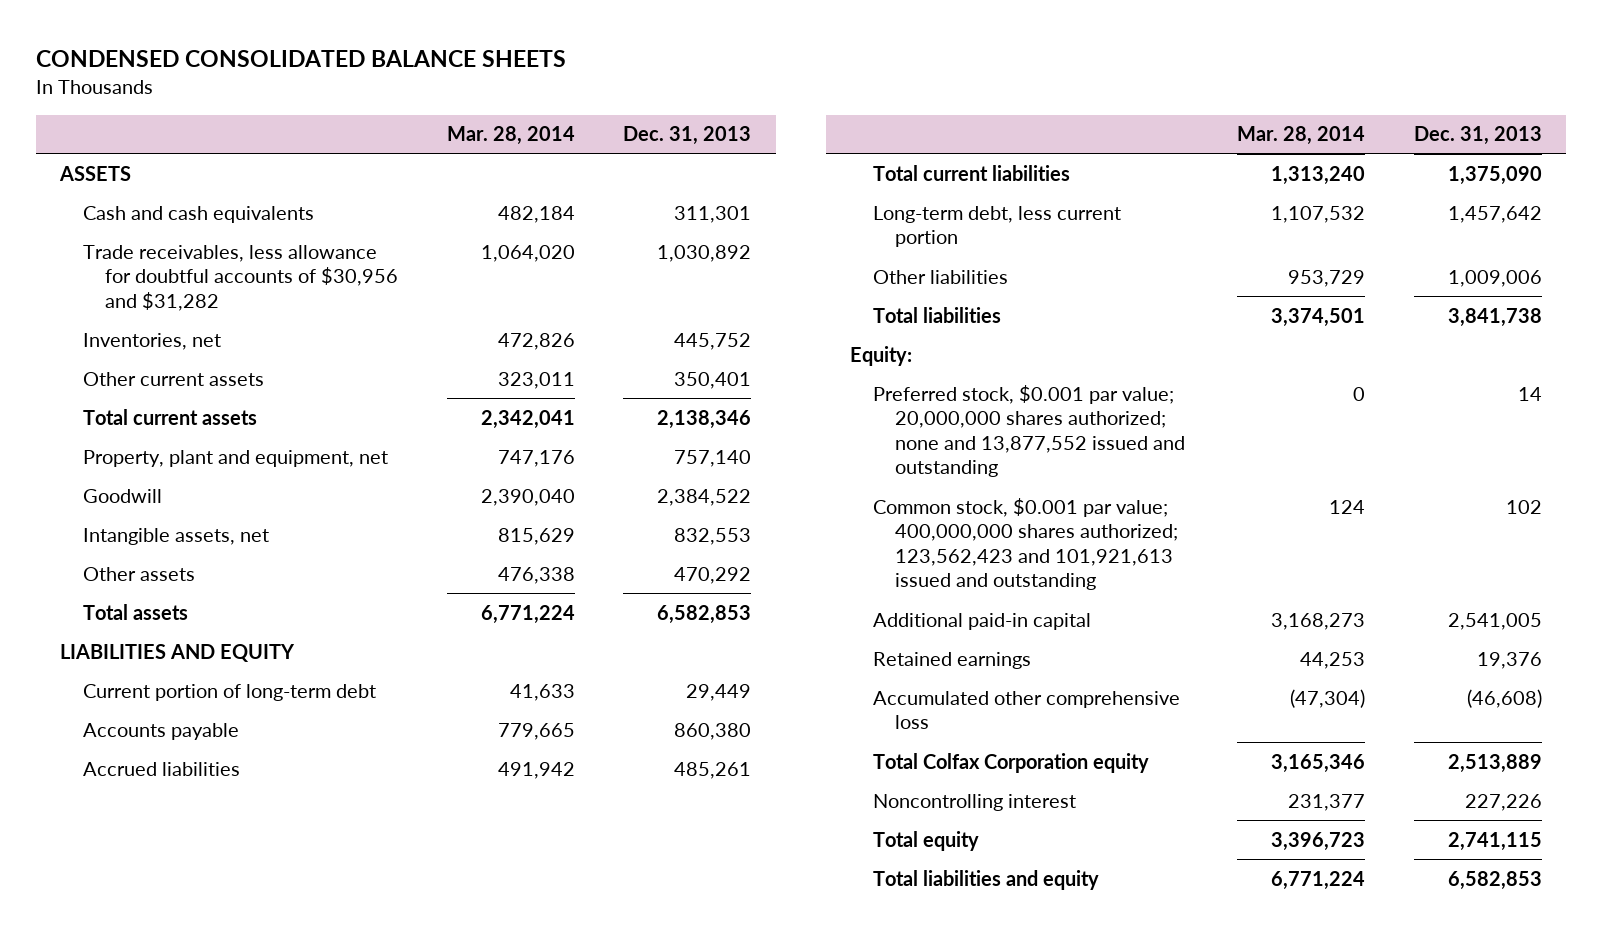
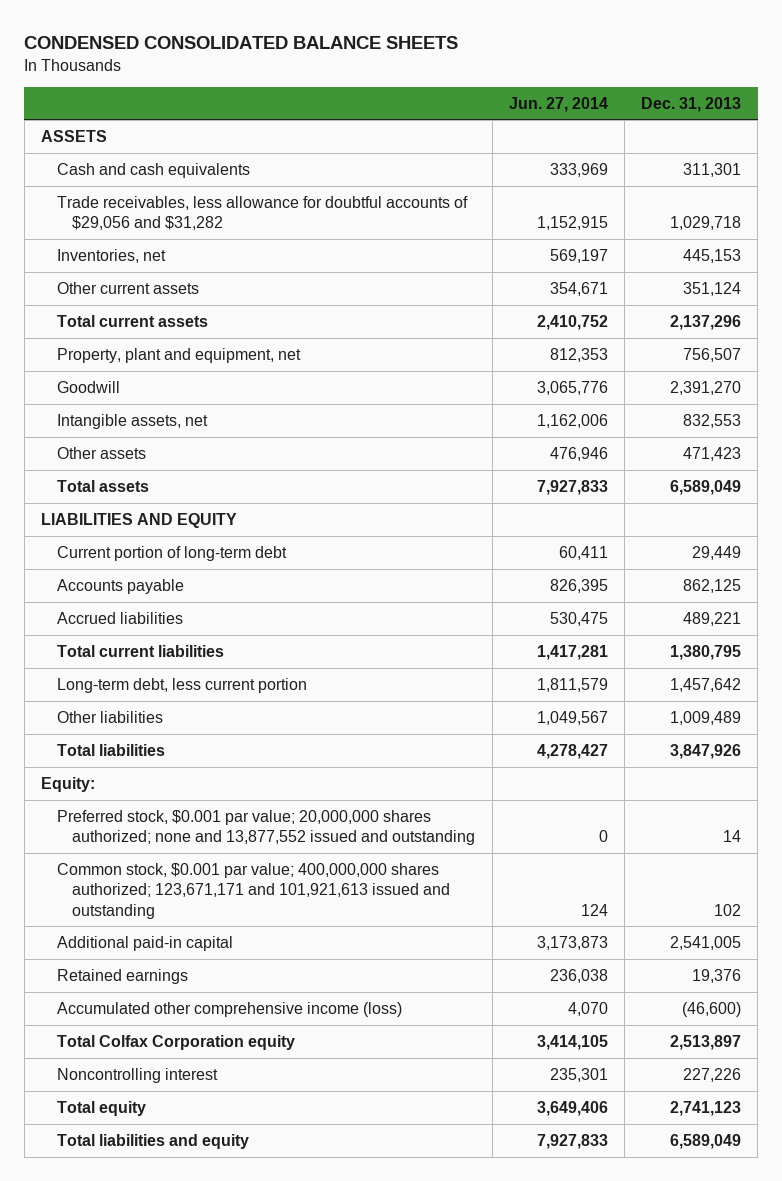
[446,126,575,146] Mar. 28, 2014 -> none
none -> [508,96,608,112] Jun. 27, 2014
[82,244,398,311] Trade receivables, less allowance for doubtful accounts of $30,956 and $31,282 -> [56,195,468,231] Trade receivables, less allowance for doubtful accounts of $29,056 and $31,282
[657,244,752,262] 1,030,892 -> [669,216,741,231] 1,029,718
[674,332,752,350] 445,752 -> [682,248,741,263] 445,153
[674,371,752,389] 350,401 -> [682,281,741,296] 351,124
[657,409,752,429] 2,138,346 -> [669,314,741,330] 2,137,296
[674,449,752,467] 757,140 -> [682,347,741,362] 756,507
[657,488,752,506] 2,384,522 -> [669,380,741,395] 2,391,270
[674,566,752,584] 470,292 -> [682,446,741,461] 471,423
[657,604,752,624] 6,582,853 -> [669,479,741,495] 6,589,049
[674,722,752,740] 860,380 -> [682,578,741,593] 862,125
[674,761,752,779] 485,261 -> [682,611,741,626] 489,221
[1447,165,1542,185] 1,375,090 -> [669,644,741,660] 1,380,795
[1447,269,1542,287] 1,009,006 -> [669,710,741,725] 1,009,489
[1447,307,1542,327] 3,841,738 -> [669,743,741,759] 3,847,926
[872,497,1179,591] Common stock, $0.001 par value; 400,000,000 shares authorized; 123,562,423 and 101,921,613 issued and outstanding -> [56,862,451,919] Common stock, $0.001 par value; 400,000,000 shares authorized; 123,671,171 and 101,921,613 issued and outstanding
[872,690,1180,730] Accumulated other comprehensive loss -> [56,1001,402,1017] Accumulated other comprehensive income (loss)
[1466,688,1542,708] (46,608) -> [681,1001,741,1017] (46,600)
[1447,753,1542,773] 2,513,889 -> [669,1034,741,1050] 2,513,897
[1447,831,1542,851] 2,741,115 -> [669,1100,741,1116] 2,741,123
[1447,870,1542,890] 6,582,853 -> [669,1133,741,1149] 6,589,049

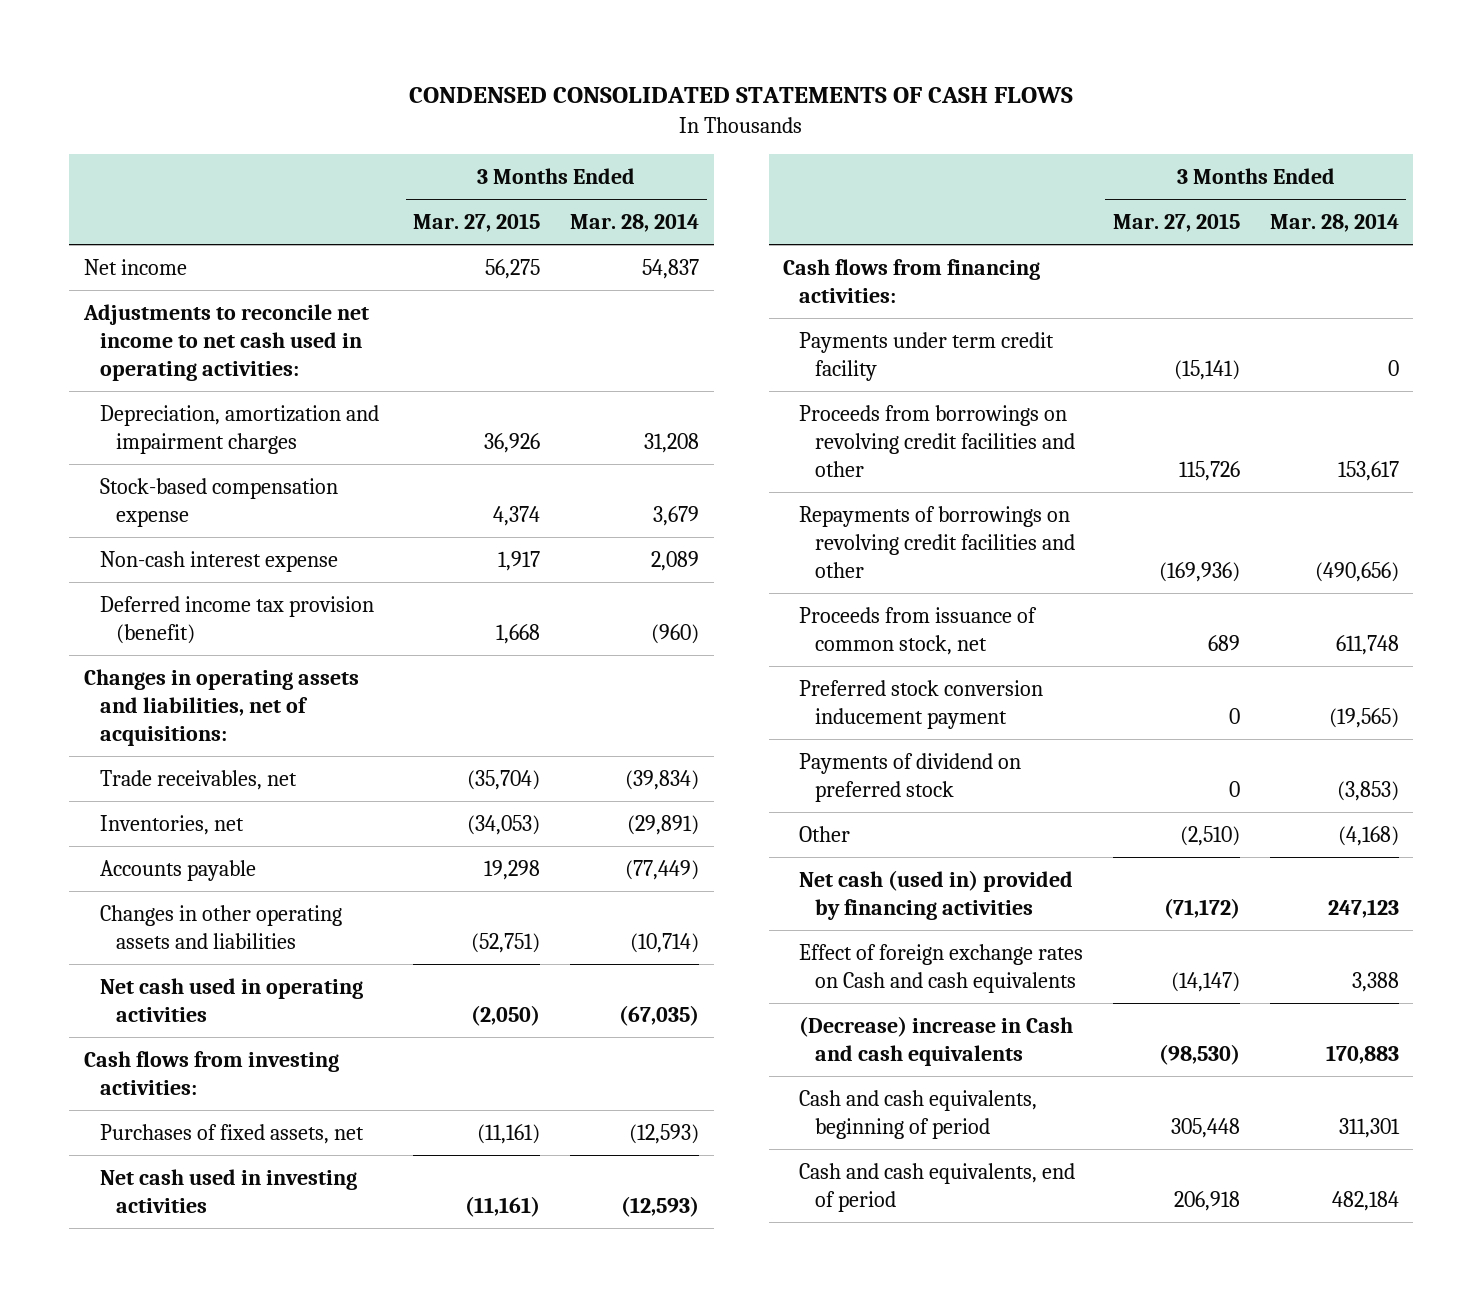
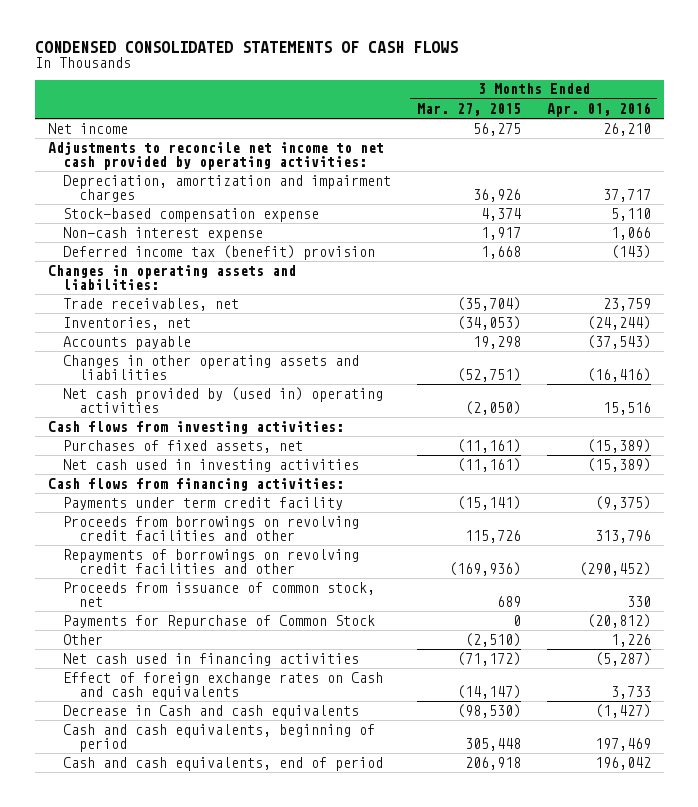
[570,213,700,233] Mar. 28, 2014 -> none
none -> [546,101,651,117] Apr. 01, 2016
[82,303,369,381] Adjustments to reconcile net income to net cash used in operating activities: -> [47,141,384,170] Adjustments to reconcile net income to net cash provided by operating activities:
[99,595,374,644] Deferred income tax provision (benefit) -> [63,244,376,260] Deferred income tax (benefit) provision
[83,668,359,746] Changes in operating assets and liabilities, net of acquisitions: -> [47,264,296,290] Changes in operating assets and liabilities:
[99,977,363,1022] Net cash used in operating activities -> [63,386,384,413] Net cash provided by (used in) operating activities
[799,679,1044,729] Preferred stock conversion inducement payment -> none
[799,752,1022,802] Payments of dividend on preferred stock -> none
none -> [63,614,376,629] Payments for Repurchase of Common Stock
[799,869,1074,920] Net cash (used in) provided by financing activities -> [63,652,360,666] Net cash used in financing activities
[799,1015,1074,1066] (Decrease) increase in Cash and cash equivalents -> [63,704,360,719] Decrease in Cash and cash equivalents

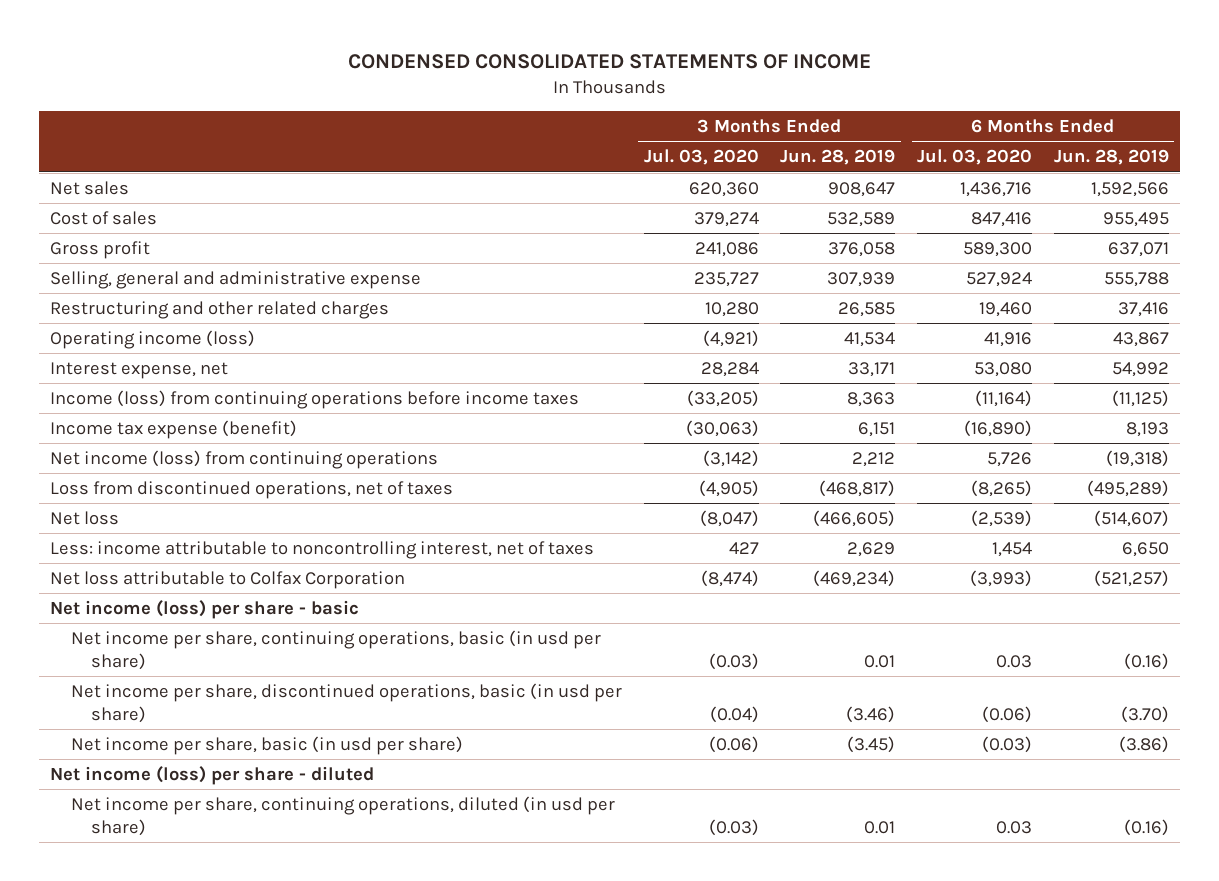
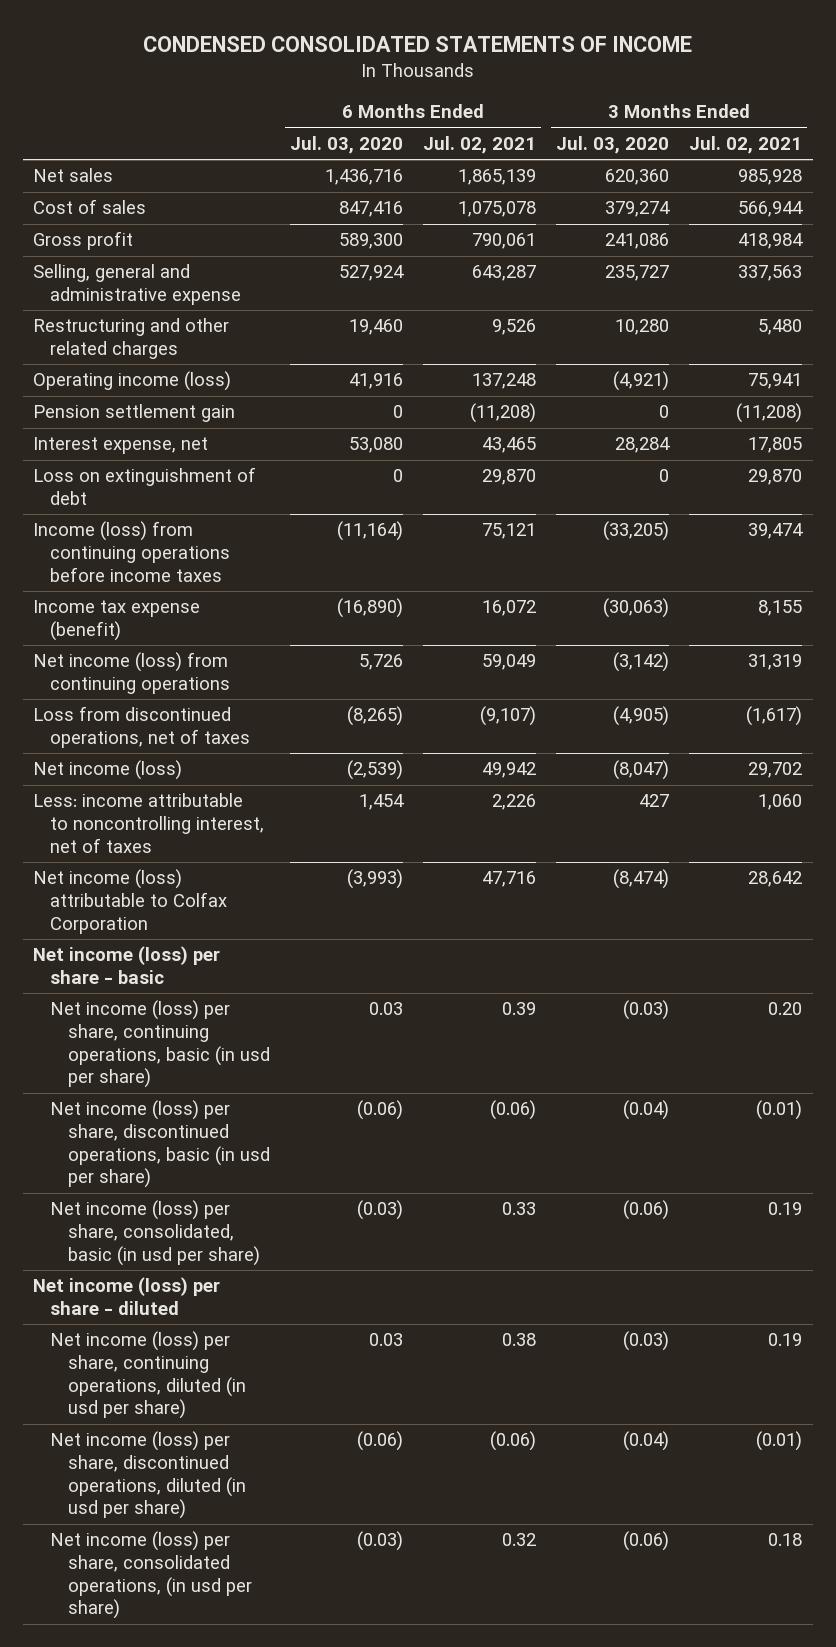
[780,149,896,166] Jun. 28, 2019 -> none
[1053,149,1169,166] Jun. 28, 2019 -> none
none -> [422,135,536,154] Jul. 02, 2021
none -> [689,135,803,154] Jul. 02, 2021
none -> [33,404,236,423] Pension settlement gain
none -> [33,467,257,506] Loss on extinguishment of debt
[50,510,120,525] Net loss -> [33,760,183,781] Net income (loss)
[50,570,406,589] Net loss attributable to Colfax Corporation -> [33,869,228,934] Net income (loss) attributable to Colfax Corporation
[70,629,601,671] Net income per share, continuing operations, basic (in usd per share) -> [50,1000,270,1089] Net income (loss) per share, continuing operations, basic (in usd per share)
[70,682,622,724] Net income per share, discontinued operations, basic (in usd per share) -> [50,1100,270,1189] Net income (loss) per share, discontinued operations, basic (in usd per share)
[70,735,463,755] Net income per share, basic (in usd per share) -> [50,1200,260,1266] Net income (loss) per share, consolidated, basic (in usd per share)
[70,795,615,837] Net income per share, continuing operations, diluted (in usd per share) -> [50,1331,246,1420] Net income (loss) per share, continuing operations, diluted (in usd per share)
none -> [50,1431,246,1520] Net income (loss) per share, discontinued operations, diluted (in usd per share)
none -> [50,1531,252,1620] Net income (loss) per share, consolidated operations, (in usd per share)

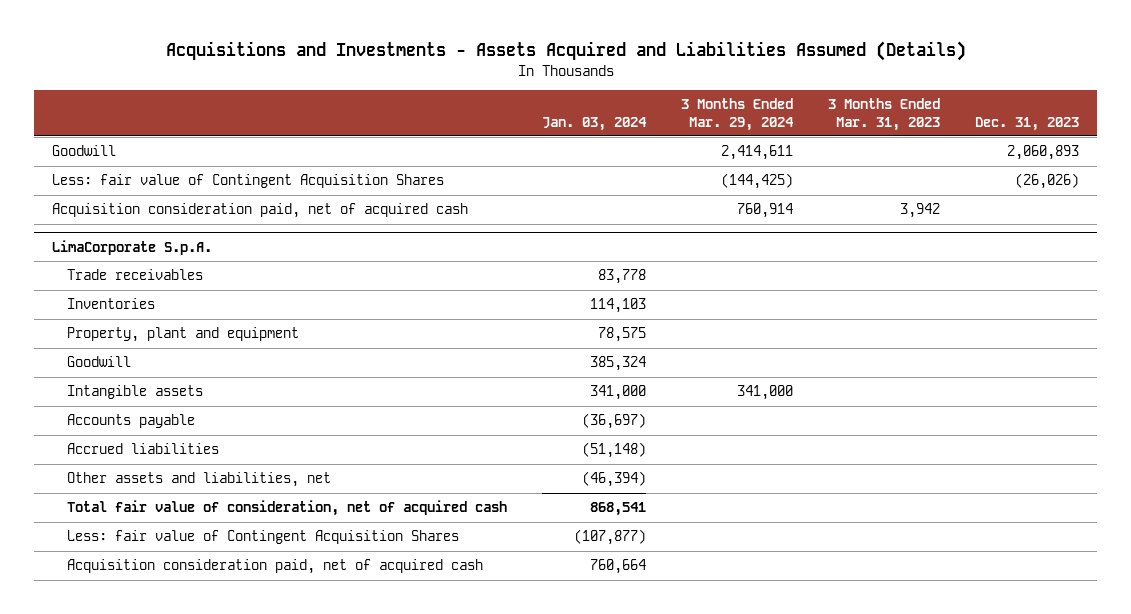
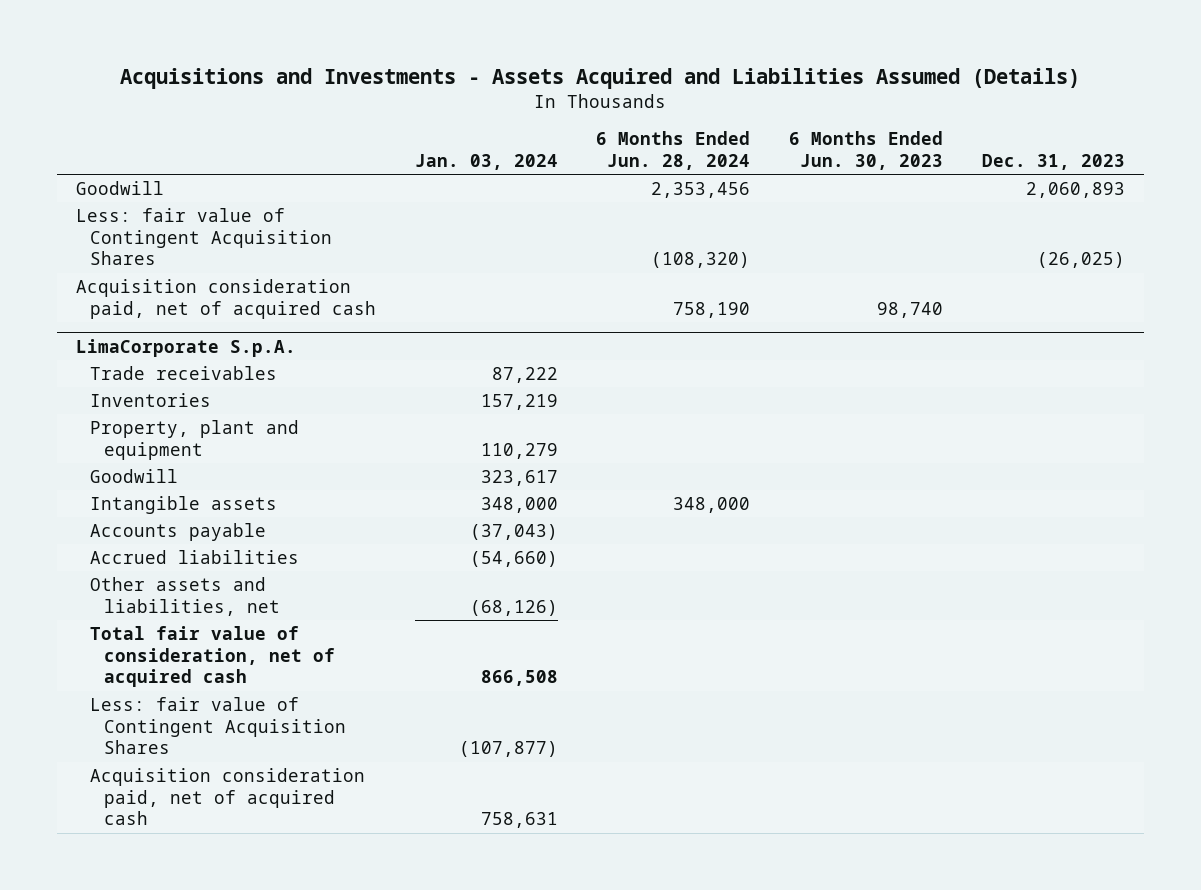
[681,98,795,131] 3 Months Ended Mar. 29, 2024 -> none
[828,98,941,131] 3 Months Ended Mar. 31, 2023 -> none
none -> [596,131,751,171] 6 Months Ended Jun. 28, 2024
none -> [788,131,943,171] 6 Months Ended Jun. 30, 2023
[1015,173,1080,190] (26,026) -> [1036,252,1125,269] (26,025)
[597,269,646,285] 83,778 -> [491,366,558,383] 87,222
[589,298,646,314] 114,103 -> [480,393,558,410] 157,219
[597,327,646,343] 78,575 -> [480,442,558,459] 110,279
[589,356,646,372] 385,324 -> [480,469,558,486] 323,617
[589,385,646,401] 341,000 -> [480,496,558,513] 348,000
[581,413,646,430] (36,697) -> [469,523,558,540] (37,043)
[581,442,646,459] (51,148) -> [469,550,558,567] (54,660)
[581,471,646,488] (46,394) -> [469,599,558,616] (68,126)
[589,502,646,517] 868,541 -> [480,670,558,687] 866,508
[589,559,646,575] 760,664 -> [480,812,558,829] 758,631

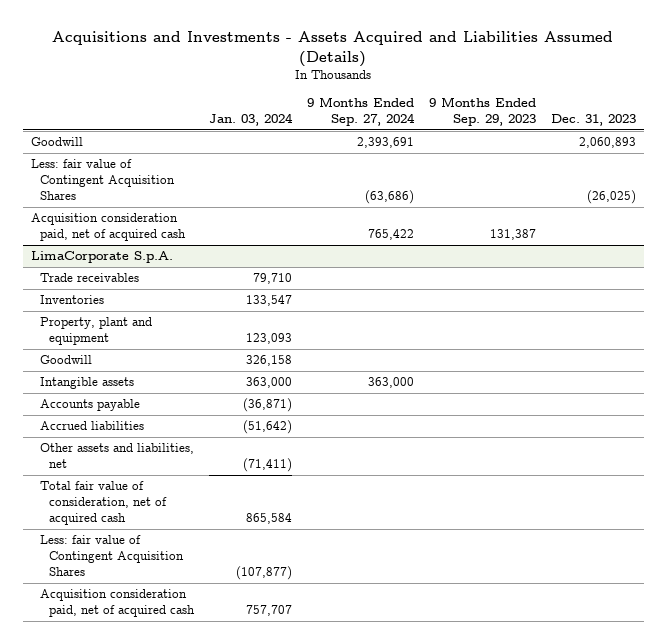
[596,131,751,171] 6 Months Ended Jun. 28, 2024 -> none
[788,131,943,171] 6 Months Ended Jun. 30, 2023 -> none
none -> [307,96,416,126] 9 Months Ended Sep. 27, 2024
none -> [429,96,537,126] 9 Months Ended Sep. 29, 2023
[491,366,558,383] 87,222 -> [252,273,292,285] 79,710
[480,393,558,410] 157,219 -> [245,295,292,307] 133,547
[480,442,558,459] 110,279 -> [245,333,292,345] 123,093
[480,469,558,486] 323,617 -> [245,355,292,367] 326,158
[480,496,558,513] 348,000 -> [245,377,292,389] 363,000
[469,523,558,540] (37,043) -> [242,398,292,413] (36,871)
[469,550,558,567] (54,660) -> [242,420,292,435] (51,642)
[469,599,558,616] (68,126) -> [242,458,292,473] (71,411)
[480,670,558,687] 866,508 -> [245,513,292,525] 865,584
[480,812,558,829] 758,631 -> [245,605,292,617] 757,707

